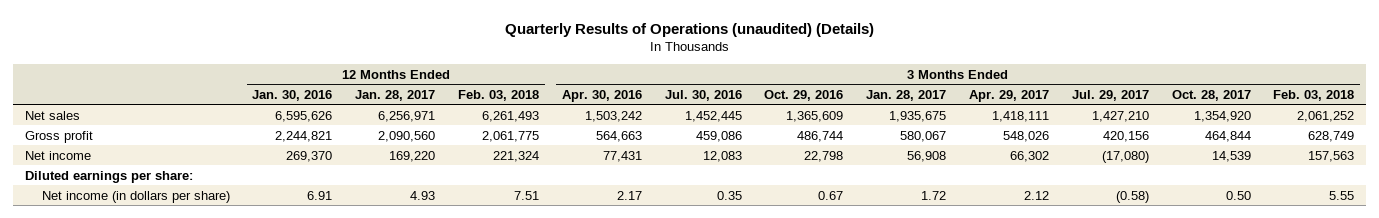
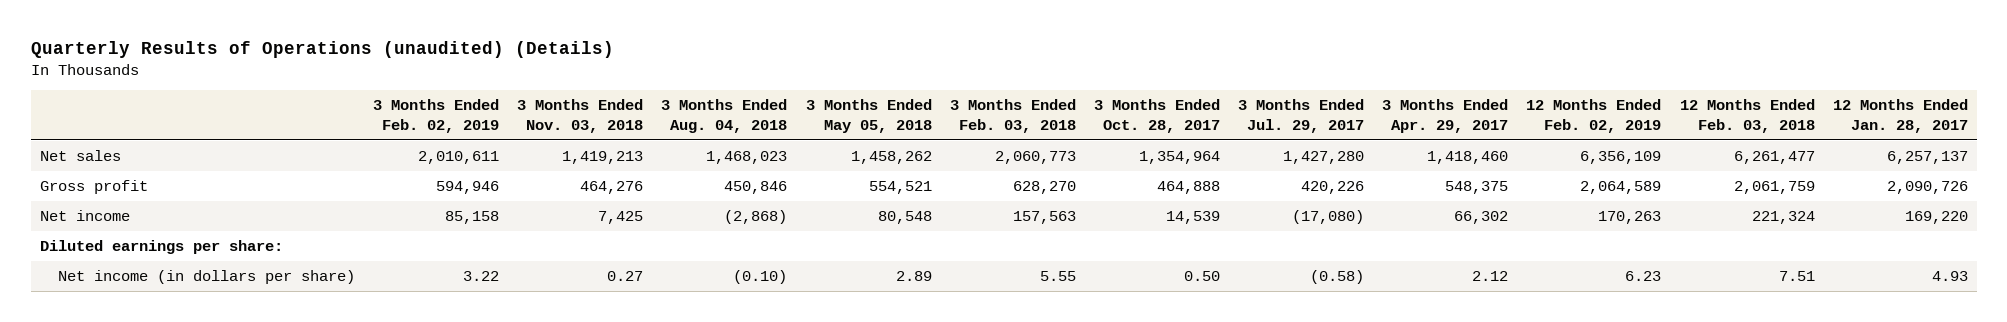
[252,89,333,101] Jan. 30, 2016 -> none
[561,89,642,102] Apr. 30, 2016 -> none
[664,89,742,101] Jul. 30, 2016 -> none
[764,89,844,101] Oct. 29, 2016 -> none
[866,89,947,101] Jan. 28, 2017 -> none
none -> [373,99,500,133] 3 Months Ended Feb. 02, 2019
none -> [517,99,644,133] 3 Months Ended Nov. 03, 2018
none -> [661,99,788,133] 3 Months Ended Aug. 04, 2018
none -> [805,99,932,133] 3 Months Ended May 05, 2018
none -> [1526,99,1662,133] 12 Months Ended Feb. 02, 2019
[378,110,436,122] 6,256,971 -> [1886,151,1968,165] 6,257,137
[482,110,540,122] 6,261,493 -> [1733,151,1815,165] 6,261,477
[992,110,1050,122] 1,418,111 -> [1427,151,1509,165] 1,418,460
[1091,110,1149,122] 1,427,210 -> [1283,151,1365,165] 1,427,280
[1193,110,1251,122] 1,354,920 -> [1138,151,1220,165] 1,354,964
[1297,110,1355,122] 2,061,252 -> [994,151,1076,165] 2,060,773
[378,130,436,142] 2,090,560 -> [1886,181,1968,195] 2,090,726
[482,130,540,142] 2,061,775 -> [1733,181,1815,195] 2,061,759
[1003,130,1050,142] 548,026 -> [1445,181,1509,195] 548,375
[1102,130,1149,142] 420,156 -> [1301,181,1365,195] 420,226
[1204,130,1251,142] 464,844 -> [1156,181,1220,195] 464,888
[1308,130,1355,142] 628,749 -> [1012,181,1076,195] 628,270

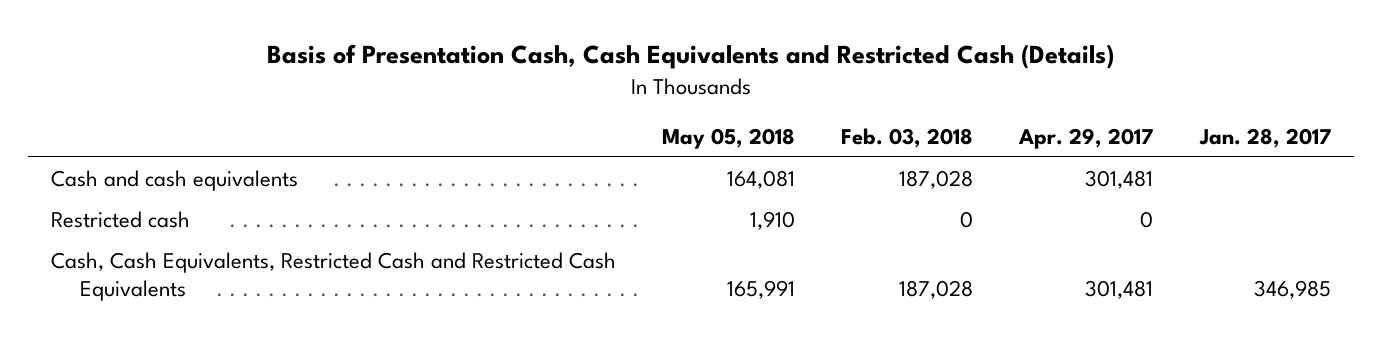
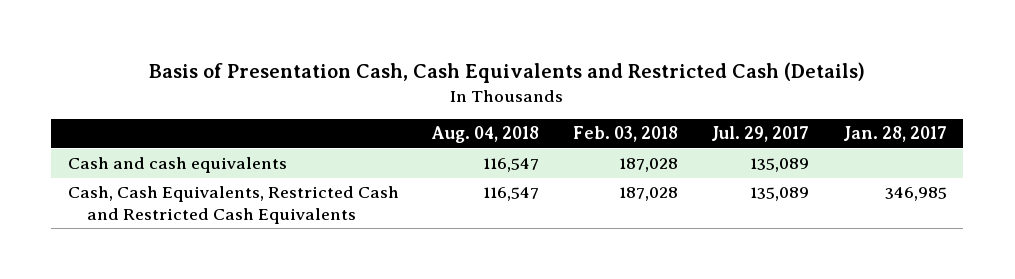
[661,128,795,150] May 05, 2018 -> none
[1018,128,1154,150] Apr. 29, 2017 -> none
none -> [431,126,540,144] Aug. 04, 2018
none -> [711,126,810,143] Jul. 29, 2017
[50,210,190,228] Restricted cash -> none

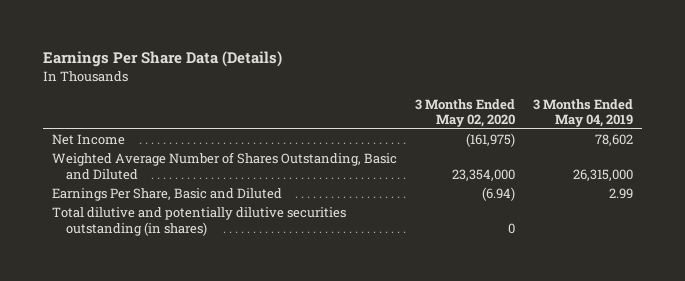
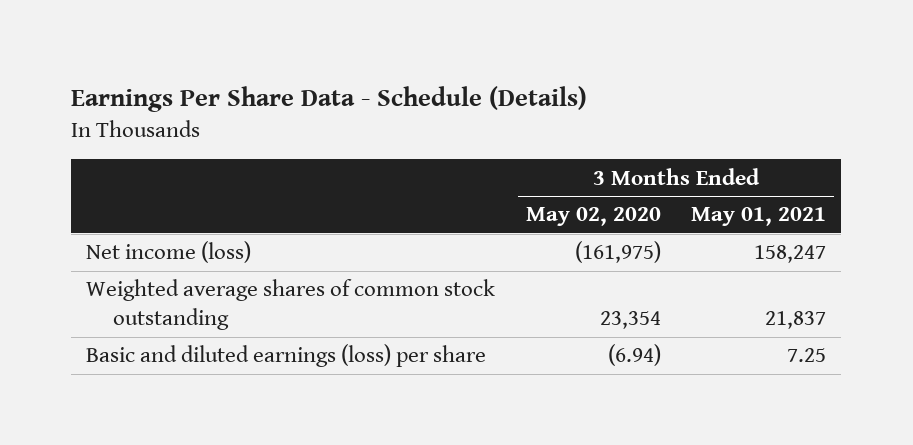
[43,51,283,68] Earnings Per Share Data (Details) -> [71,86,588,113] Earnings Per Share Data - Schedule (Details)
[533,98,634,128] 3 Months Ended May 04, 2019 -> none
none -> [691,207,827,227] May 01, 2021
[52,207,347,236] Total dilutive and potentially dilutive securities outstanding (in shares) -> none
[52,134,126,146] Net Income -> [86,241,252,264] Net income (loss)
[52,152,398,180] Weighted Average Number of Shares Outstanding, Basic and Diluted -> [86,279,496,331] Weighted average shares of common stock outstanding
[452,168,516,181] 23,354,000 -> [599,311,661,330] 23,354
[52,188,283,202] Earnings Per Share, Basic and Diluted -> [86,344,487,368] Basic and diluted earnings (loss) per share

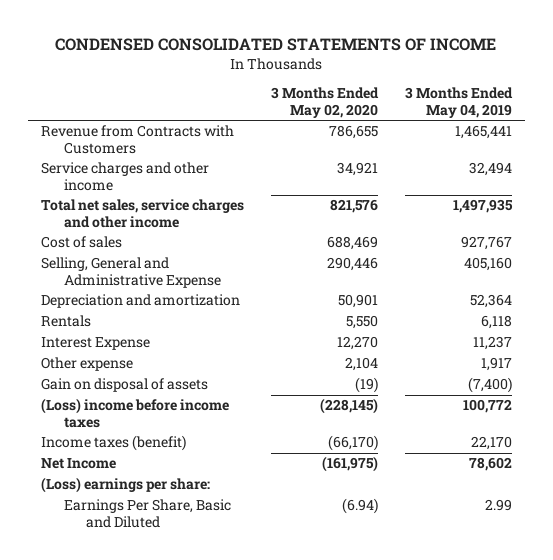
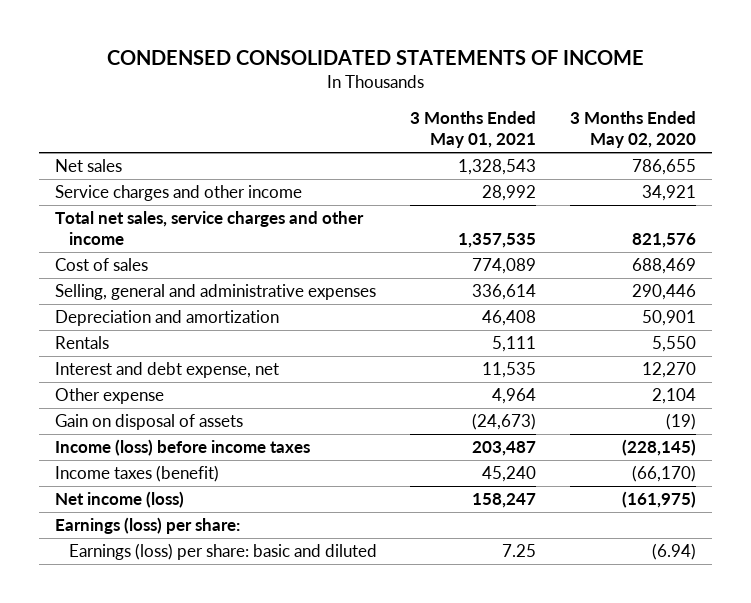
[404,87,513,119] 3 Months Ended May 04, 2019 -> none
none -> [410,111,537,149] 3 Months Ended May 01, 2021
[41,125,235,155] Revenue from Contracts with Customers -> [55,159,123,173] Net sales
[41,257,221,289] Selling, General and Administrative Expense -> [55,284,377,301] Selling, general and administrative expenses
[41,337,151,351] Interest Expense -> [55,362,280,379] Interest and debt expense, net
[41,398,230,429] (Loss) income before income taxes -> [55,439,311,457] Income (loss) before income taxes
[41,458,117,470] Net Income -> [55,491,185,509] Net income (loss)
[41,477,211,494] (Loss) earnings per share: -> [55,517,241,535] Earnings (loss) per share:
[63,499,231,529] Earnings Per Share, Basic and Diluted -> [69,543,378,561] Earnings (loss) per share: basic and diluted

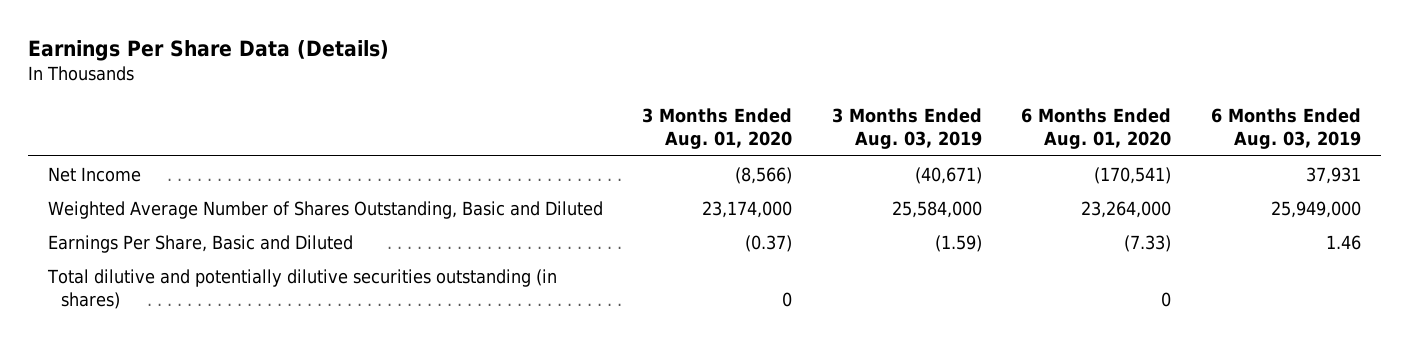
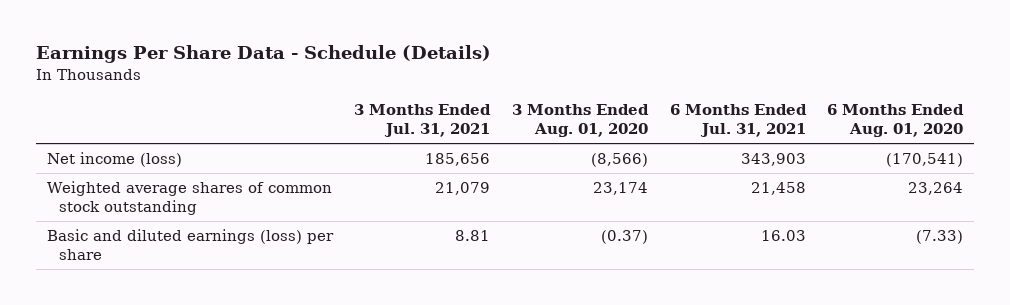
[27,39,389,61] Earnings Per Share Data (Details) -> [35,45,491,64] Earnings Per Share Data - Schedule (Details)
[831,108,982,150] 3 Months Ended Aug. 03, 2019 -> none
[1210,108,1361,150] 6 Months Ended Aug. 03, 2019 -> none
none -> [354,104,492,137] 3 Months Ended Jul. 31, 2021
none -> [669,104,807,137] 6 Months Ended Jul. 31, 2021
[46,268,557,309] Total dilutive and potentially dilutive securities outstanding (in shares) -> none
[47,166,141,182] Net Income -> [46,152,182,168] Net income (loss)
[47,200,603,219] Weighted Average Number of Shares Outstanding, Basic and Diluted -> [46,181,332,215] Weighted average shares of common stock outstanding
[702,200,793,218] 23,174,000 -> [592,182,648,196] 23,174
[1081,200,1172,218] 23,264,000 -> [908,182,964,196] 23,264
[47,234,353,253] Earnings Per Share, Basic and Diluted -> [46,229,334,260] Basic and diluted earnings (loss) per share

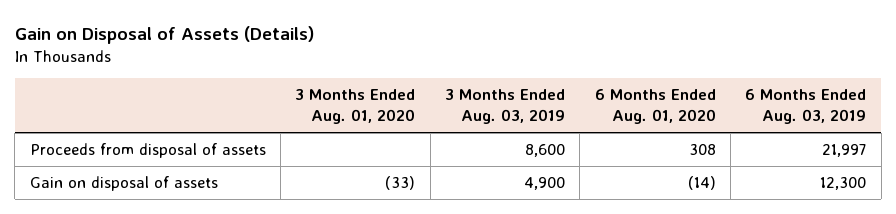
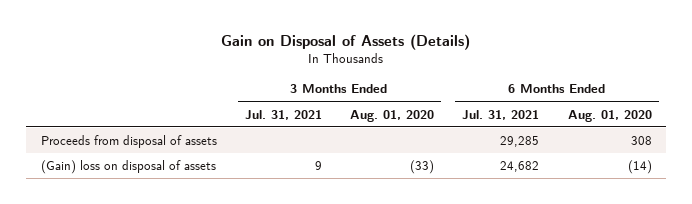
[445,89,566,125] 3 Months Ended Aug. 03, 2019 -> none
[745,89,867,125] 6 Months Ended Aug. 03, 2019 -> none
none -> [244,109,322,120] Jul. 31, 2021
none -> [462,109,540,120] Jul. 31, 2021
[29,176,218,192] Gain on disposal of assets -> [40,160,216,175] (Gain) loss on disposal of assets

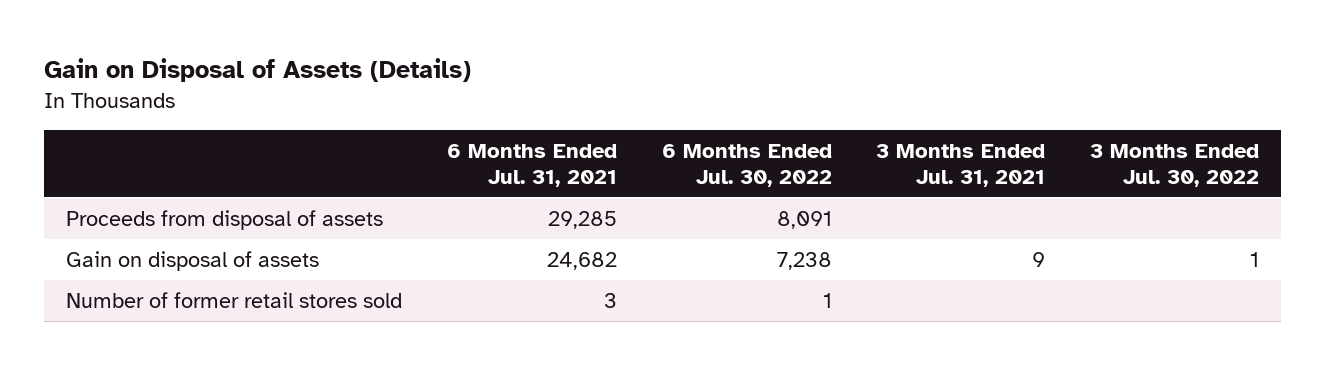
[350,109,435,122] Aug. 01, 2020 -> none
[567,109,652,122] Aug. 01, 2020 -> none
none -> [661,143,832,187] 6 Months Ended Jul. 30, 2022
none -> [1089,143,1259,187] 3 Months Ended Jul. 30, 2022
[40,160,216,175] (Gain) loss on disposal of assets -> [66,251,320,272] Gain on disposal of assets
none -> [66,292,403,309] Number of former retail stores sold

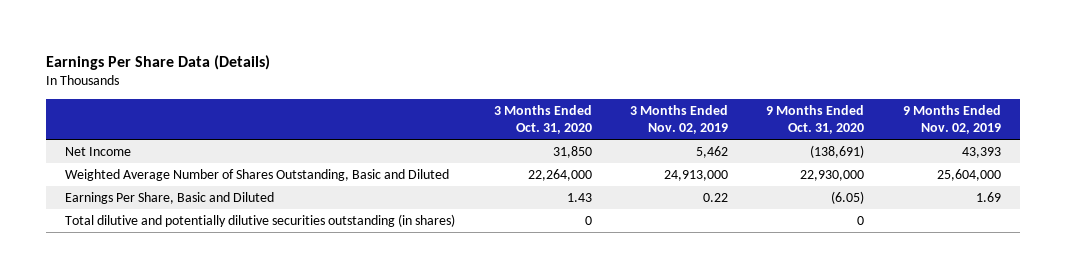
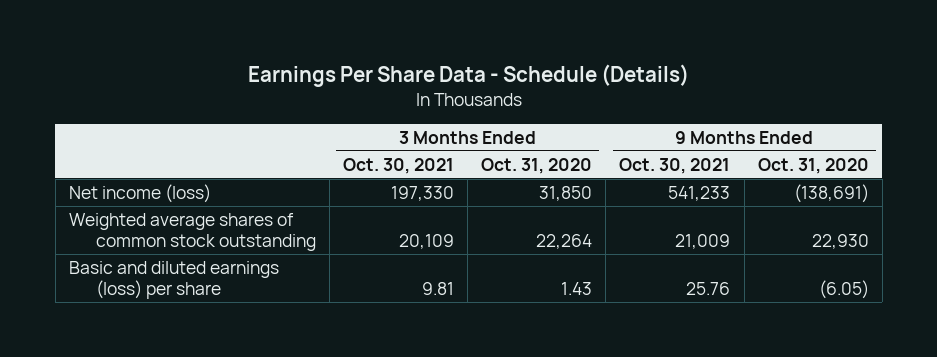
[45,54,270,70] Earnings Per Share Data (Details) -> [247,64,689,88] Earnings Per Share Data - Schedule (Details)
[629,104,728,135] 3 Months Ended Nov. 02, 2019 -> none
[902,104,1001,135] 9 Months Ended Nov. 02, 2019 -> none
none -> [342,157,454,174] Oct. 30, 2021
none -> [619,157,731,174] Oct. 30, 2021
[65,213,456,227] Total dilutive and potentially dilutive securities outstanding (in shares) -> none
[65,146,132,156] Net Income -> [68,183,211,203] Net income (loss)
[65,168,450,181] Weighted Average Number of Shares Outstanding, Basic and Diluted -> [68,212,316,251] Weighted average shares of common stock outstanding
[527,168,592,181] 22,264,000 -> [536,233,593,249] 22,264
[800,169,865,181] 22,930,000 -> [811,233,869,249] 22,930
[65,191,275,204] Earnings Per Share, Basic and Diluted -> [68,260,279,299] Basic and diluted earnings (loss) per share

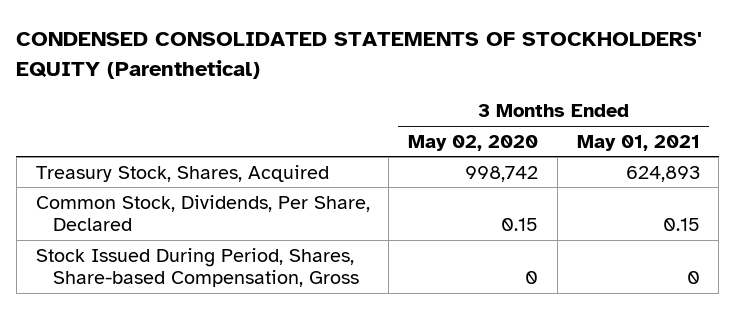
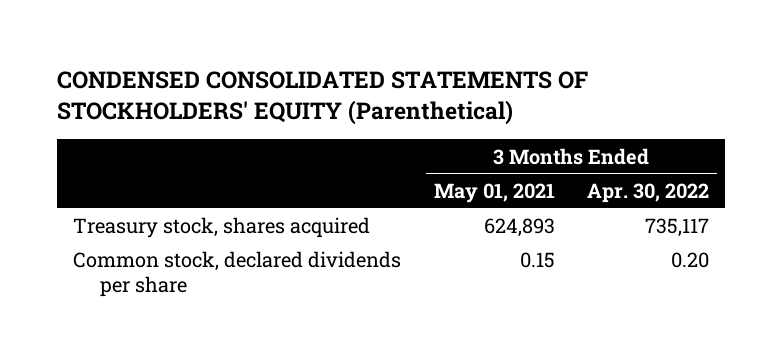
[408,134,539,151] May 02, 2020 -> none
none -> [587,182,710,203] Apr. 30, 2022
[35,247,360,288] Stock Issued During Period, Shares, Share-based Compensation, Gross -> none
[35,164,329,182] Treasury Stock, Shares, Acquired -> [73,217,371,239] Treasury stock, shares acquired
[35,194,370,232] Common Stock, Dividends, Per Share, Declared -> [73,251,402,297] Common stock, declared dividends per share

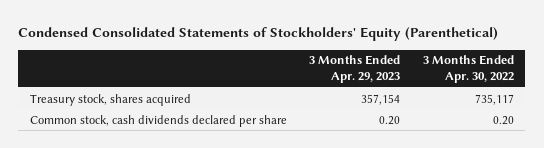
[57,71,589,126] CONDENSED CONSOLIDATED STATEMENTS OF STOCKHOLDERS' EQUITY (Parenthetical) -> [18,27,499,42] Condensed Consolidated Statements of Stockholders' Equity (Parenthetical)
[433,182,555,203] May 01, 2021 -> none
none -> [309,55,401,84] 3 Months Ended Apr. 29, 2023
[73,251,402,297] Common stock, declared dividends per share -> [29,114,287,127] Common stock, cash dividends declared per share

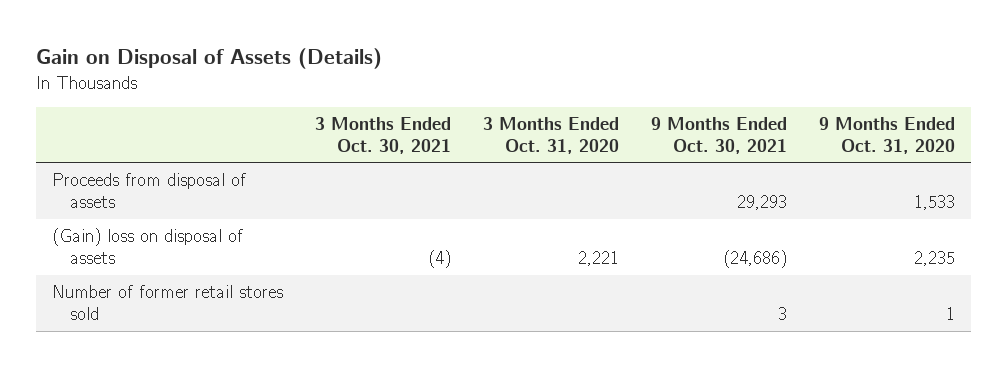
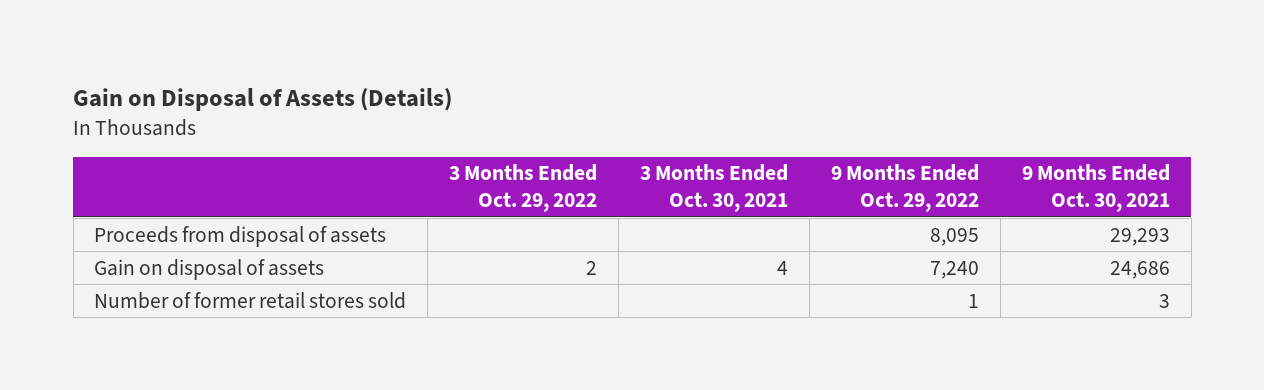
[482,116,619,154] 3 Months Ended Oct. 31, 2020 -> none
[818,116,955,154] 9 Months Ended Oct. 31, 2020 -> none
none -> [449,164,598,213] 3 Months Ended Oct. 29, 2022
none -> [831,164,980,213] 9 Months Ended Oct. 29, 2022
[51,228,243,265] (Gain) loss on disposal of assets -> [94,258,325,280] Gain on disposal of assets
[427,250,451,269] (4) -> [777,260,789,275] 4
[722,250,787,269] (24,686) -> [1109,260,1170,279] 24,686

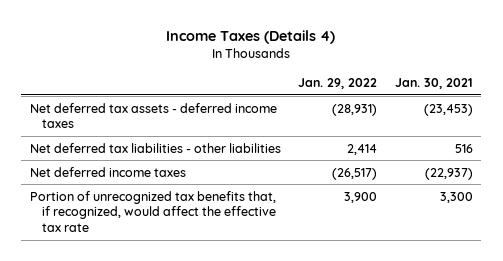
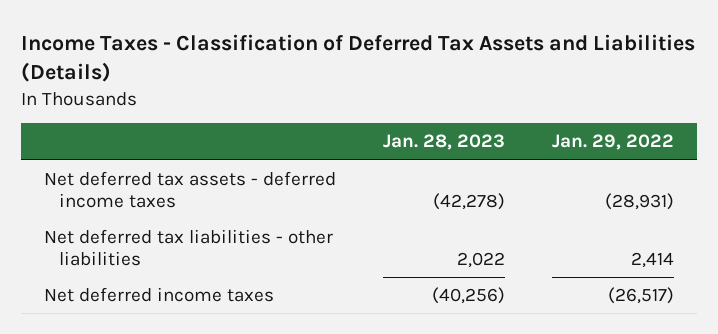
[166,29,336,44] Income Taxes (Details 4) -> [20,34,695,83] Income Taxes - Classification of Deferred Tax Assets and Liabilities (Details)
[394,78,473,90] Jan. 30, 2021 -> none
none -> [383,134,506,151] Jan. 28, 2023
[30,190,277,232] Portion of unrecognized tax benefits that, if recognized, would affect the effective tax rate -> none

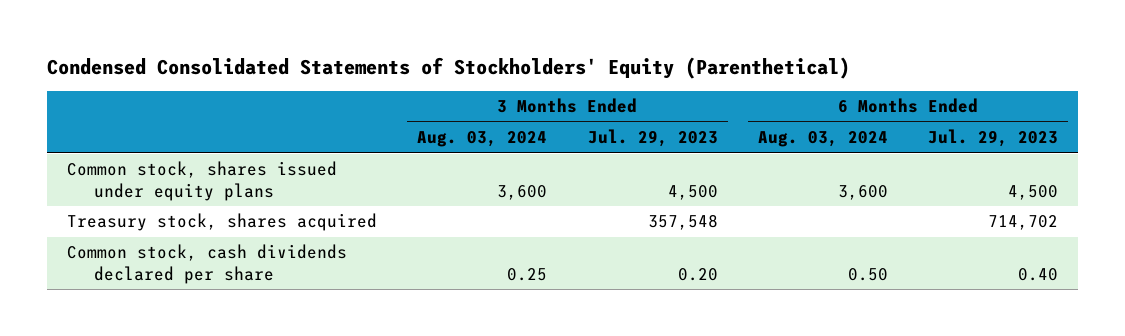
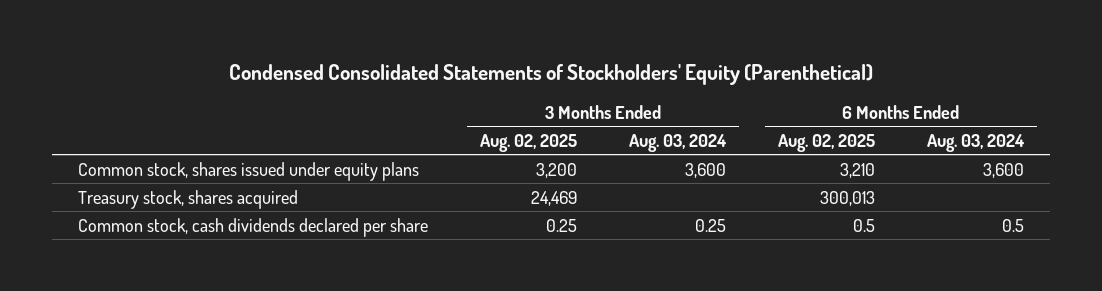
[587,129,718,148] Jul. 29, 2023 -> none
[928,129,1059,148] Jul. 29, 2023 -> none
none -> [480,133,578,152] Aug. 02, 2025
none -> [778,133,876,152] Aug. 02, 2025
[847,267,888,281] 0.50 -> [1002,218,1025,232] 0.5

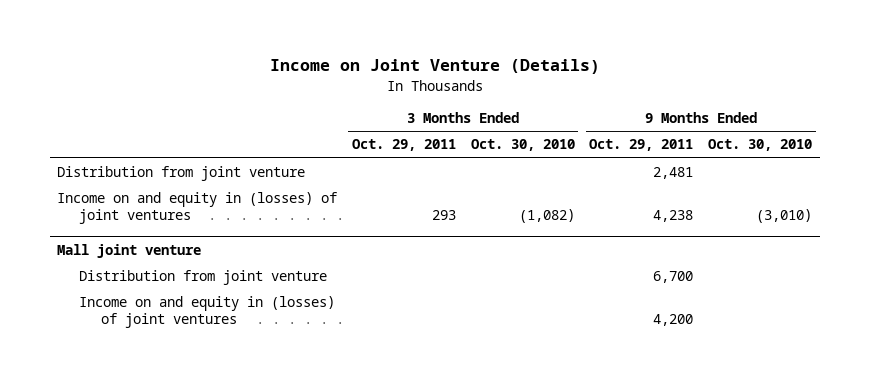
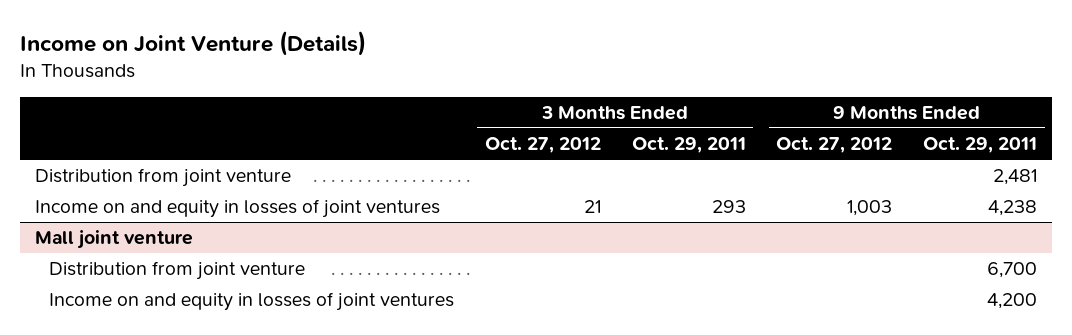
[470,139,575,152] Oct. 30, 2010 -> none
[708,139,813,152] Oct. 30, 2010 -> none
none -> [484,137,601,154] Oct. 27, 2012
none -> [776,137,893,154] Oct. 27, 2012
[56,192,337,224] Income on and equity in (losses) of joint ventures -> [35,199,441,219] Income on and equity in losses of joint ventures
[78,296,335,328] Income on and equity in (losses) of joint ventures -> [49,292,455,312] Income on and equity in losses of joint ventures

